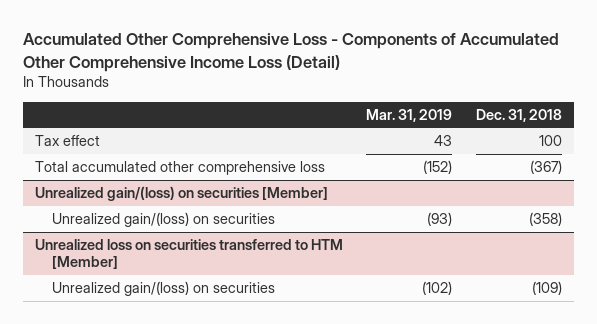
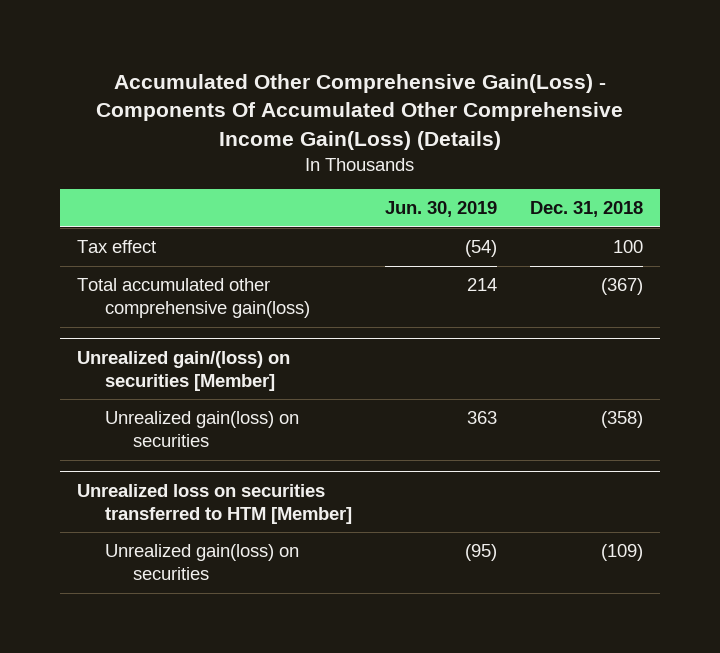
[22,33,559,72] Accumulated Other Comprehensive Loss - Components of Accumulated Other Comprehensive Income Loss (Detail) -> [95,73,623,150] Accumulated Other Comprehensive Gain(Loss) - Components Of Accumulated Other Comprehensive Income Gain(Loss) (Details)
[366,108,453,122] Mar. 31, 2019 -> none
none -> [384,201,497,218] Jun. 30, 2019
[34,161,325,176] Total accumulated other comprehensive loss -> [76,278,310,319] Total accumulated other comprehensive gain(loss)
[51,212,275,228] Unrealized gain/(loss) on securities -> [104,411,299,448] Unrealized gain(loss) on securities
[51,281,275,297] Unrealized gain/(loss) on securities -> [104,544,299,581] Unrealized gain(loss) on securities

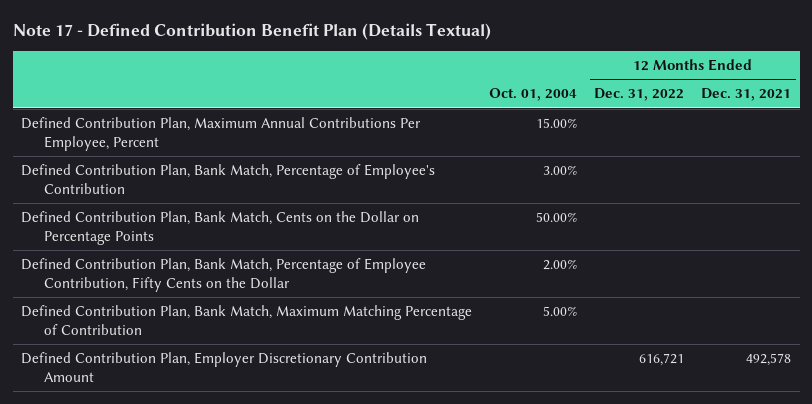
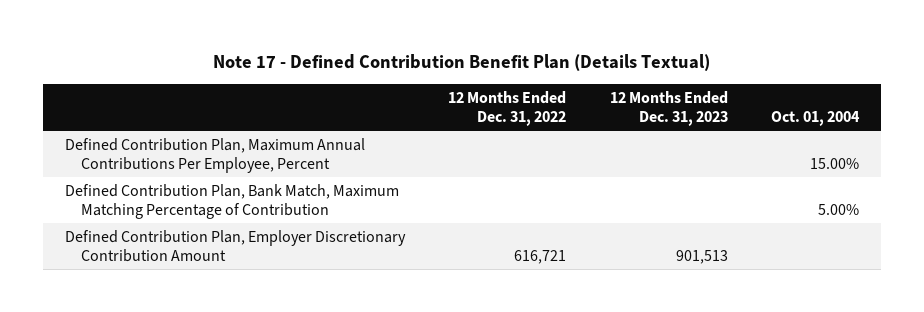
[701,88,792,102] Dec. 31, 2021 -> none
none -> [609,91,728,127] 12 Months Ended Dec. 31, 2023
[21,164,436,194] Defined Contribution Plan, Bank Match, Percentage of Employee's Contribution -> none
[21,211,420,245] Defined Contribution Plan, Bank Match, Cents on the Dollar on Percentage Points -> none
[21,258,427,292] Defined Contribution Plan, Bank Match, Percentage of Employee Contribution, Fifty Cents on the Dollar -> none

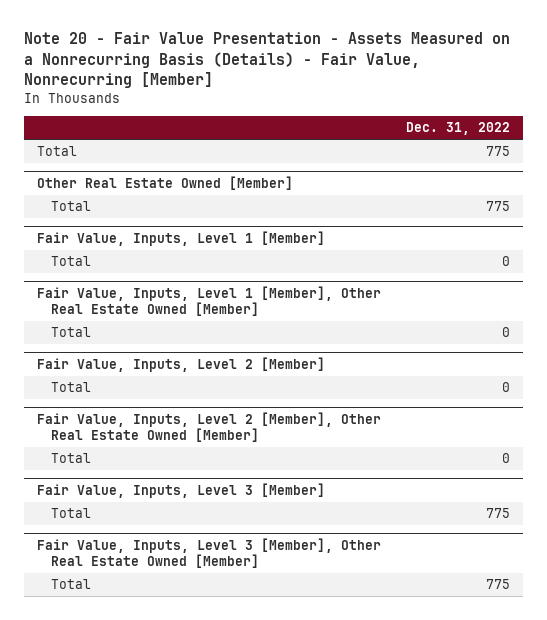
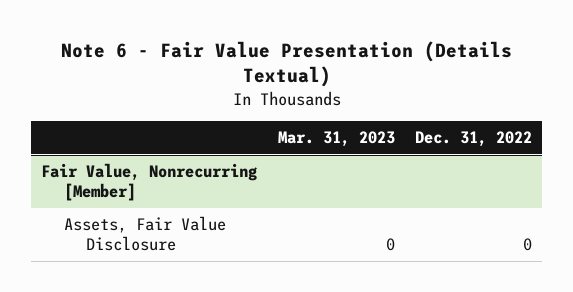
[24,32,511,88] Note 20 - Fair Value Presentation - Assets Measured on a Nonrecurring Basis (Details) - Fair Value, Nonrecurring [Member] -> [60,40,512,88] Note 6 - Fair Value Presentation (Details Textual)
none -> [277,131,395,148] Mar. 31, 2023
[36,146,77,157] Total -> none
[51,201,92,212] Total -> none
[36,230,325,246] Fair Value, Inputs, Level 1 [Member] -> none
[51,256,92,267] Total -> none
[36,285,381,317] Fair Value, Inputs, Level 1 [Member], Other Real Estate Owned [Member] -> none
[51,327,92,338] Total -> none
[36,356,325,372] Fair Value, Inputs, Level 2 [Member] -> none
[51,382,92,393] Total -> none
[36,411,381,443] Fair Value, Inputs, Level 2 [Member], Other Real Estate Owned [Member] -> none
[51,453,92,464] Total -> none
[36,482,325,498] Fair Value, Inputs, Level 3 [Member] -> none
[51,508,92,519] Total -> none
[36,537,381,569] Fair Value, Inputs, Level 3 [Member], Other Real Estate Owned [Member] -> none
[51,579,92,590] Total -> none
[36,175,293,190] Other Real Estate Owned [Member] -> [41,163,258,201] Fair Value, Nonrecurring [Member]
none -> [63,216,226,251] Assets, Fair Value Disclosure

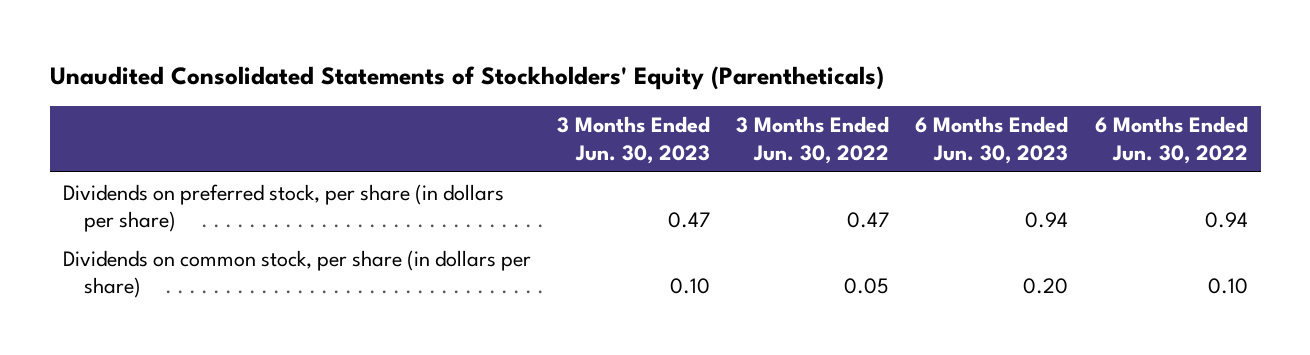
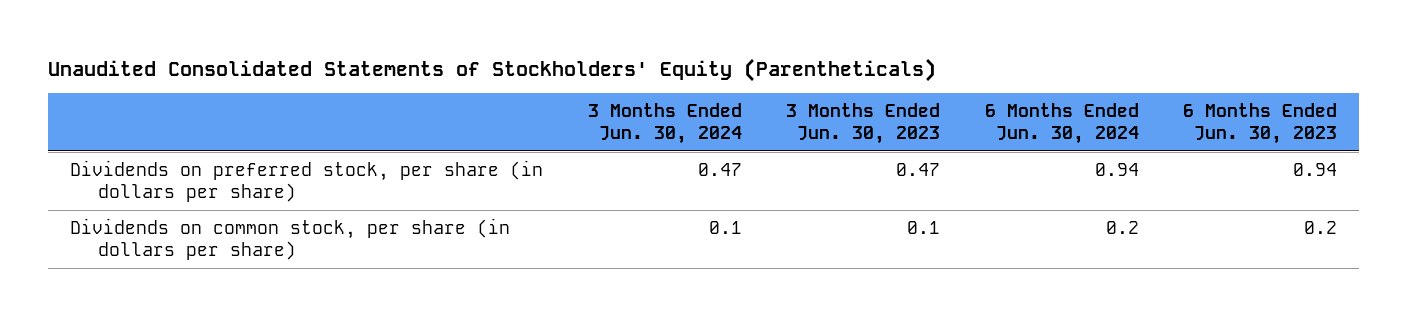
[736,116,890,164] 3 Months Ended Jun. 30, 2022 -> none
[1094,116,1248,164] 6 Months Ended Jun. 30, 2022 -> none
none -> [587,103,742,145] 3 Months Ended Jun. 30, 2024
none -> [984,103,1139,145] 6 Months Ended Jun. 30, 2024
[670,277,711,294] 0.10 -> [907,221,941,235] 0.1
[1023,277,1069,294] 0.20 -> [1303,221,1337,235] 0.2

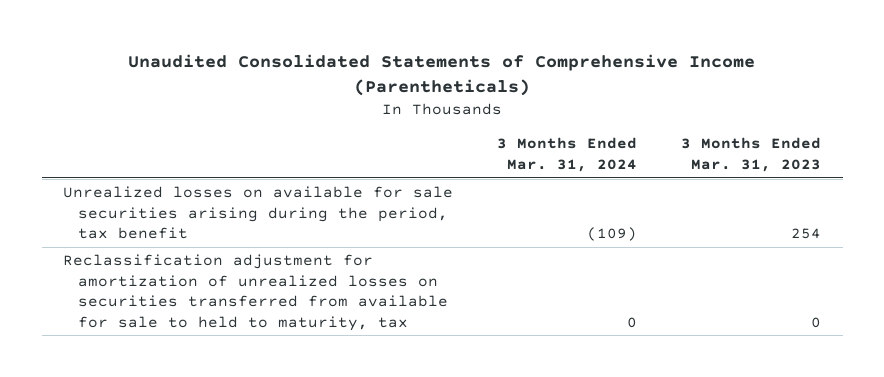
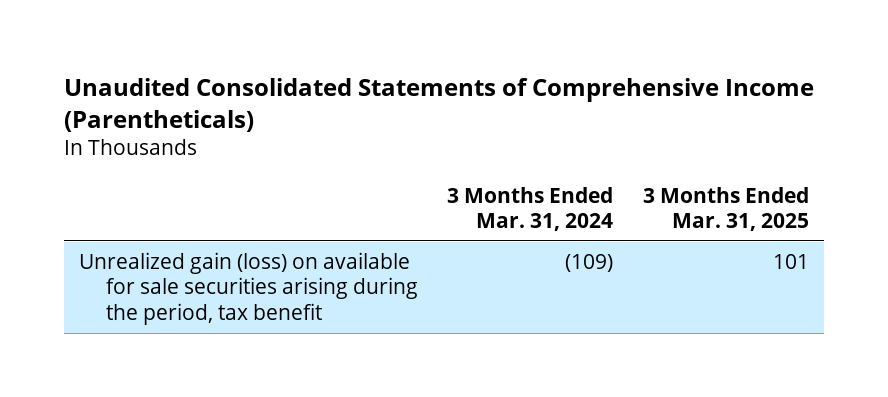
[680,137,821,172] 3 Months Ended Mar. 31, 2023 -> none
none -> [643,186,810,231] 3 Months Ended Mar. 31, 2025
[63,254,448,331] Reclassification adjustment for amortization of unrealized losses on securities transferred from available for sale to held to maturity, tax -> none
[63,186,454,240] Unrealized losses on available for sale securities arising during the period, tax benefit -> [79,252,418,325] Unrealized gain (loss) on available for sale securities arising during the period, tax benefit

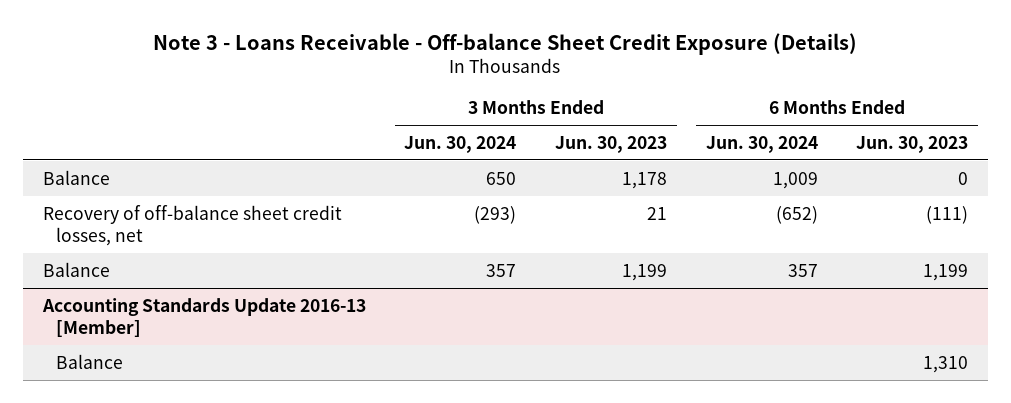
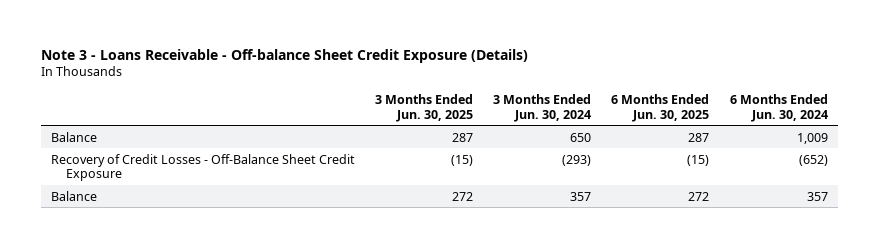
[554,136,667,154] Jun. 30, 2023 -> none
[856,136,969,154] Jun. 30, 2023 -> none
none -> [374,94,473,122] 3 Months Ended Jun. 30, 2025
none -> [611,94,710,122] 6 Months Ended Jun. 30, 2025
[42,204,342,246] Recovery of off-balance sheet credit losses, net -> [50,153,355,181] Recovery of Credit Losses - Off-Balance Sheet Credit Exposure
[41,297,366,337] Accounting Standards Update 2016-13 [Member] -> none
[55,353,123,369] Balance -> none

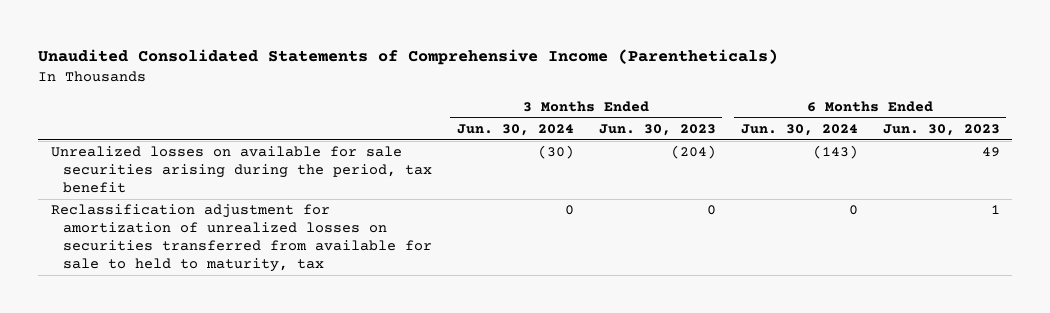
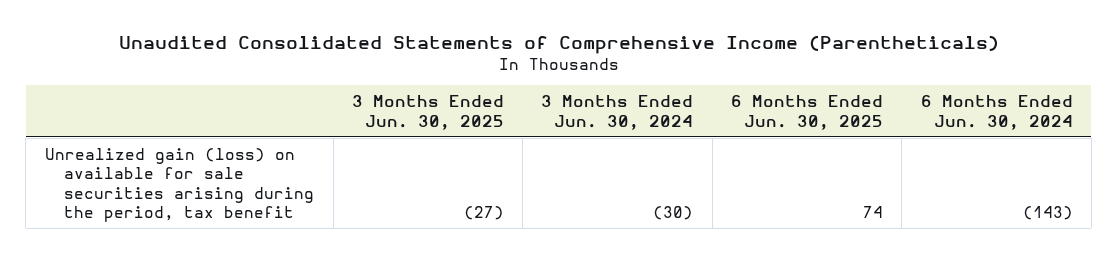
[598,124,716,137] Jun. 30, 2023 -> none
[882,124,1000,137] Jun. 30, 2023 -> none
none -> [351,95,504,130] 3 Months Ended Jun. 30, 2025
none -> [730,95,883,130] 6 Months Ended Jun. 30, 2025
[50,204,432,273] Reclassification adjustment for amortization of unrealized losses on securities transferred from available for sale to held to maturity, tax -> none
[50,146,432,194] Unrealized losses on available for sale securities arising during the period, tax benefit -> [44,147,315,223] Unrealized gain (loss) on available for sale securities arising during the period, tax benefit

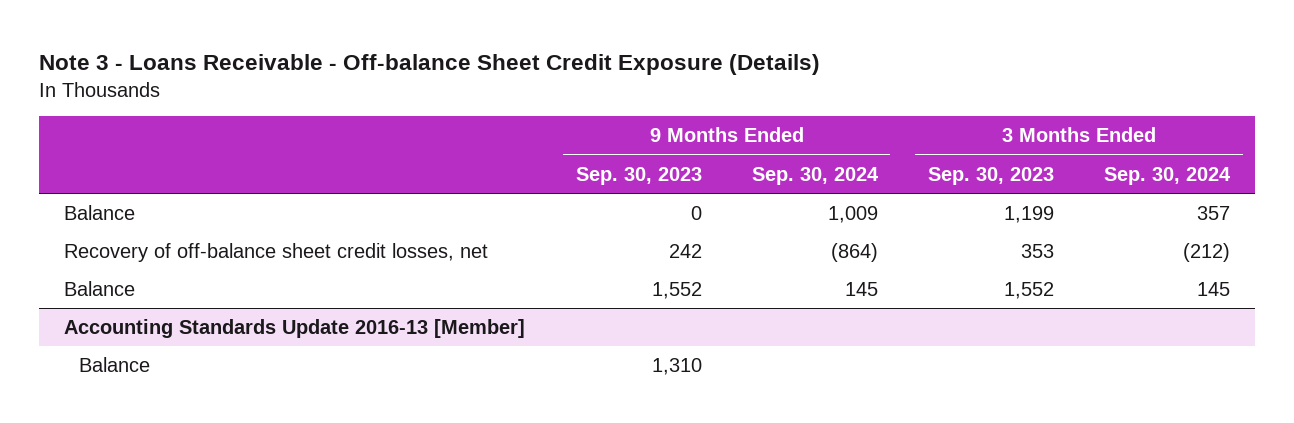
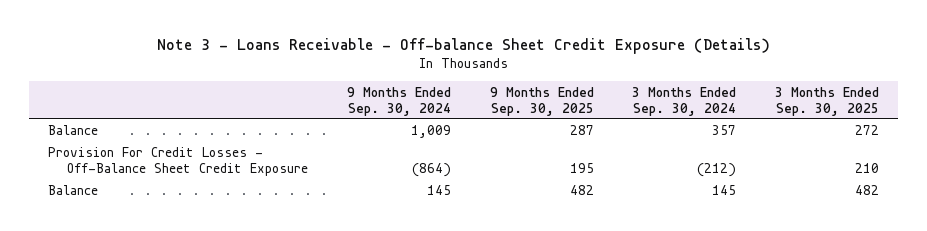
[575,166,702,185] Sep. 30, 2023 -> none
[927,166,1054,185] Sep. 30, 2023 -> none
none -> [489,86,594,116] 9 Months Ended Sep. 30, 2025
none -> [774,86,879,116] 3 Months Ended Sep. 30, 2025
[64,243,489,263] Recovery of off-balance sheet credit losses, net -> [48,147,309,177] Provision For Credit Losses - Off-Balance Sheet Credit Exposure
[64,319,526,339] Accounting Standards Update 2016-13 [Member] -> none
[79,357,151,373] Balance -> none

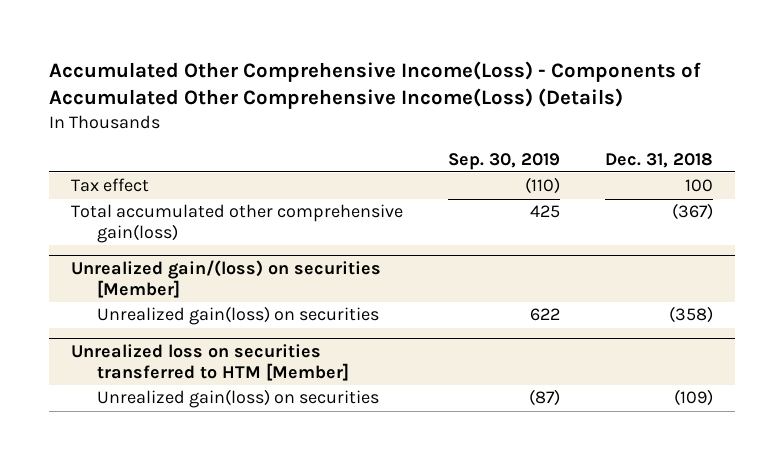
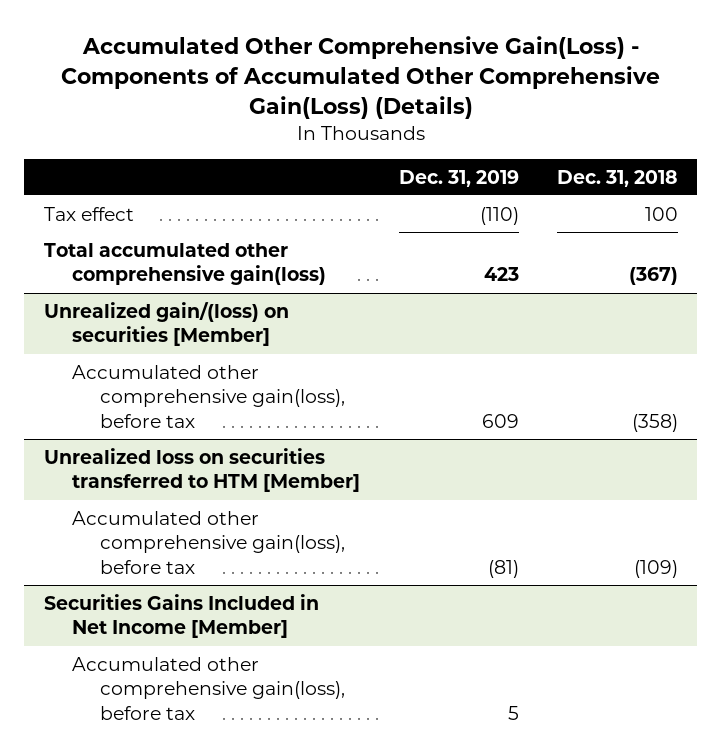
[49,60,702,110] Accumulated Other Comprehensive Income(Loss) - Components of Accumulated Other Comprehensive Income(Loss) (Details) -> [60,36,660,119] Accumulated Other Comprehensive Gain(Loss) - Components of Accumulated Other Comprehensive Gain(Loss) (Details)
[448,152,561,170] Sep. 30, 2019 -> none
none -> [398,169,519,187] Dec. 31, 2019
[96,306,379,326] Unrealized gain(loss) on securities -> [71,364,346,428] Accumulated other comprehensive gain(loss), before tax
[96,389,379,409] Unrealized gain(loss) on securities -> [71,510,346,574] Accumulated other comprehensive gain(loss), before tax
none -> [43,593,319,639] Securities Gains Included in Net Income [Member]
none -> [71,656,346,720] Accumulated other comprehensive gain(loss), before tax

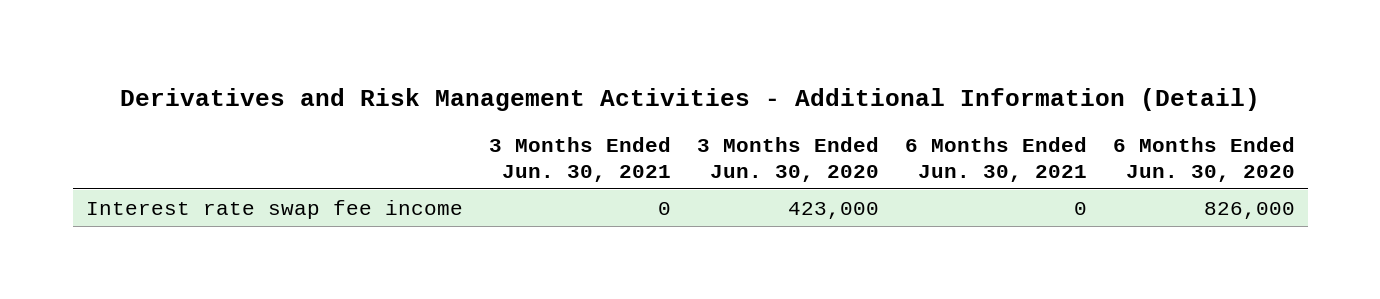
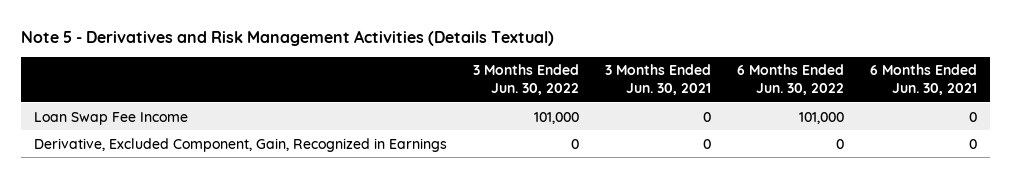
[120,87,1261,111] Derivatives and Risk Management Activities - Additional Information (Detail) -> [20,29,554,46] Note 5 - Derivatives and Risk Management Activities (Details Textual)
[696,136,879,182] 3 Months Ended Jun. 30, 2020 -> none
[1112,136,1295,182] 6 Months Ended Jun. 30, 2020 -> none
none -> [472,64,579,95] 3 Months Ended Jun. 30, 2022
none -> [736,64,844,95] 6 Months Ended Jun. 30, 2022
none -> [33,111,188,125] Loan Swap Fee Income
[85,200,463,220] Interest rate swap fee income -> [33,137,447,152] Derivative, Excluded Component, Gain, Recognized in Earnings

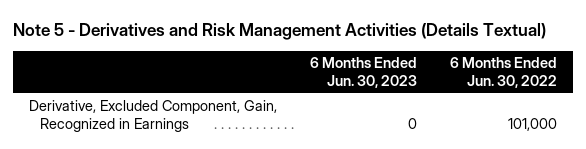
[472,64,579,95] 3 Months Ended Jun. 30, 2022 -> none
[604,64,711,95] 3 Months Ended Jun. 30, 2021 -> none
[869,64,977,95] 6 Months Ended Jun. 30, 2021 -> none
none -> [310,56,418,89] 6 Months Ended Jun. 30, 2023
[33,111,188,125] Loan Swap Fee Income -> none
[835,138,844,149] 0 -> [507,118,557,132] 101,000

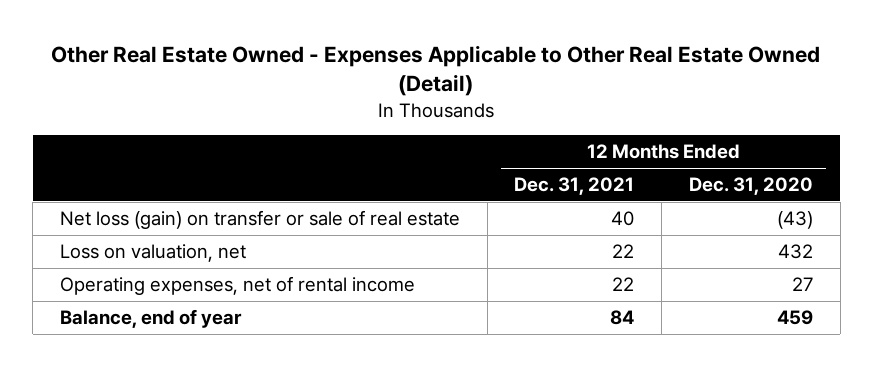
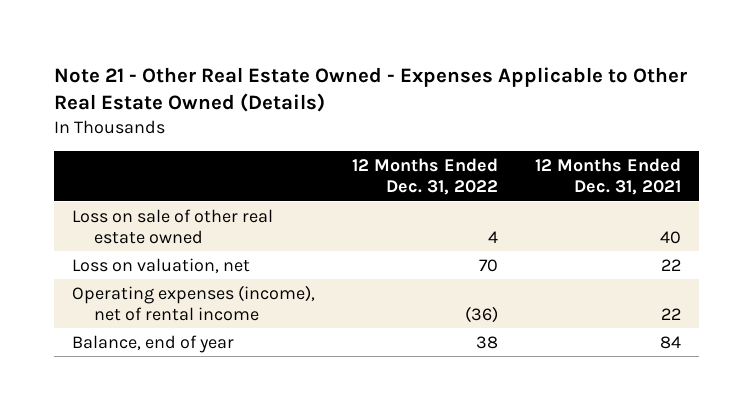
[51,45,821,97] Other Real Estate Owned - Expenses Applicable to Other Real Estate Owned (Detail) -> [53,66,687,113] Note 21 - Other Real Estate Owned - Expenses Applicable to Other Real Estate Owned (Details)
[688,177,813,196] Dec. 31, 2020 -> none
none -> [351,157,498,196] 12 Months Ended Dec. 31, 2022
[60,210,461,230] Net loss (gain) on transfer or sale of real estate -> [72,208,274,245] Loss on sale of other real estate owned
[60,276,416,296] Operating expenses, net of rental income -> [72,284,316,322] Operating expenses (income), net of rental income

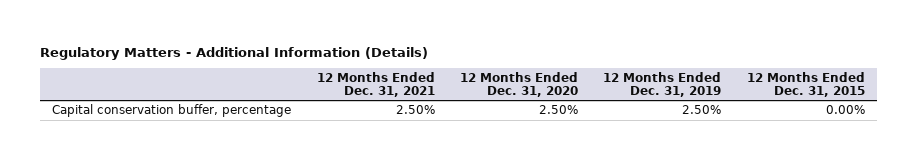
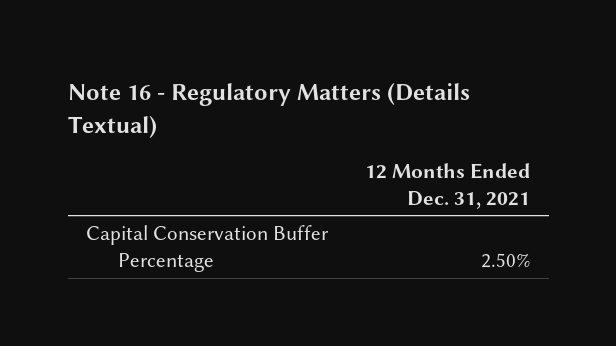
[39,47,428,61] Regulatory Matters - Additional Information (Details) -> [67,83,470,138] Note 16 - Regulatory Matters (Details Textual)
[459,71,578,98] 12 Months Ended Dec. 31, 2020 -> none
[603,71,722,98] 12 Months Ended Dec. 31, 2019 -> none
[746,71,865,98] 12 Months Ended Dec. 31, 2015 -> none
[52,104,292,118] Capital conservation buffer, percentage -> [86,225,330,273] Capital Conservation Buffer Percentage

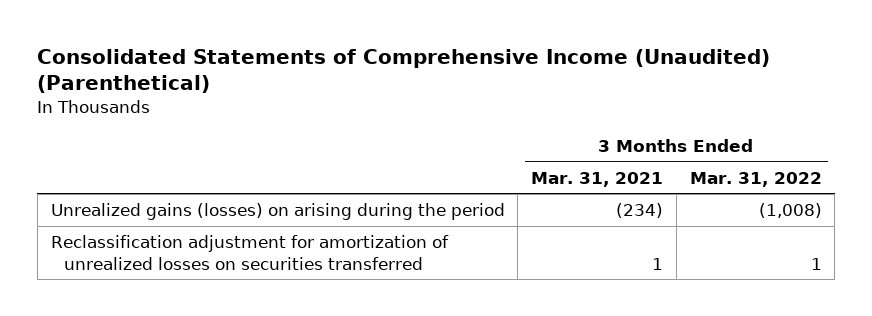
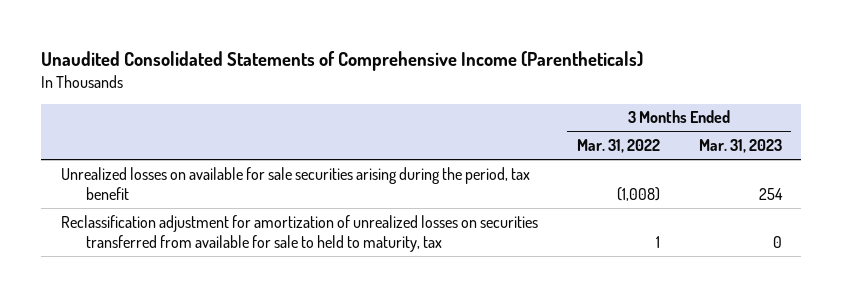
[37,48,771,94] Consolidated Statements of Comprehensive Income (Unaudited) (Parenthetical) -> [41,51,644,72] Unaudited Consolidated Statements of Comprehensive Income (Parentheticals)
[531,171,664,187] Mar. 31, 2021 -> none
none -> [698,139,782,154] Mar. 31, 2023
[50,202,505,220] Unrealized gains (losses) on arising during the period -> [60,166,530,200] Unrealized losses on available for sale securities arising during the period, tax benefit
[50,234,449,270] Reclassification adjustment for amortization of unrealized losses on securities transferred -> [60,214,538,252] Reclassification adjustment for amortization of unrealized losses on securities transferred from available for sale to held to maturity, tax

